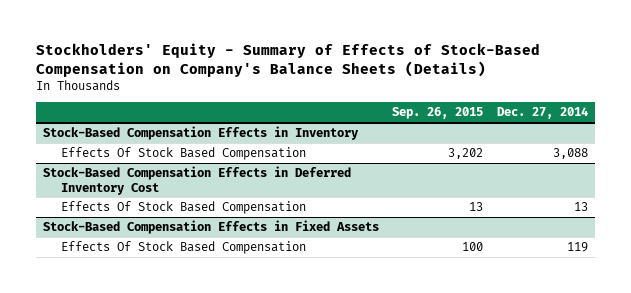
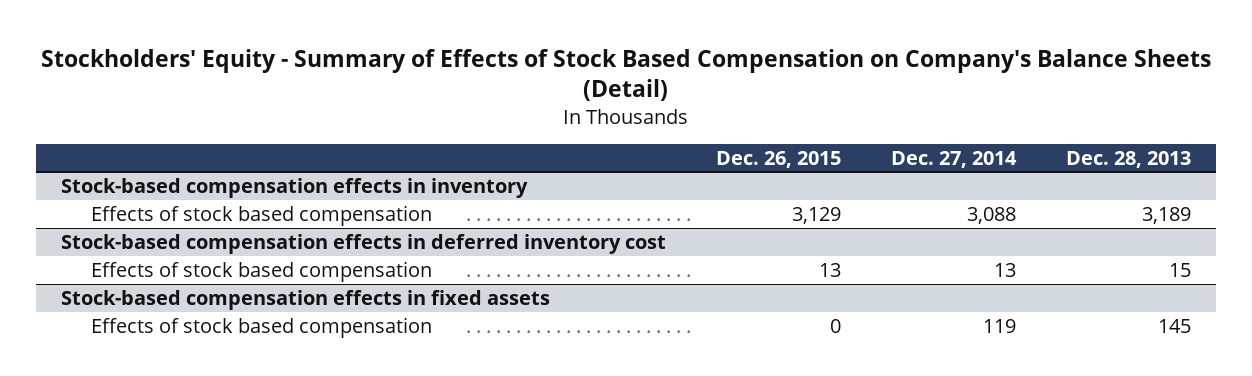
[35,42,540,77] Stockholders' Equity - Summary of Effects of Stock-Based Compensation on Company's Balance Sheets (Details) -> [41,48,1212,102] Stockholders' Equity - Summary of Effects of Stock Based Compensation on Company's Balance Sheets (Detail)
[392,107,484,120] Sep. 26, 2015 -> none
none -> [716,150,842,168] Dec. 26, 2015
none -> [1066,150,1192,168] Dec. 28, 2013
[42,126,359,141] Stock-Based Compensation Effects in Inventory -> [61,177,529,198] Stock-based compensation effects in inventory
[60,147,306,161] Effects Of Stock Based Compensation -> [90,204,432,226] Effects of stock based compensation
[42,166,351,195] Stock-Based Compensation Effects in Deferred Inventory Cost -> [61,233,667,254] Stock-based compensation effects in deferred inventory cost
[60,201,306,215] Effects Of Stock Based Compensation -> [90,260,432,282] Effects of stock based compensation
[42,220,379,235] Stock-Based Compensation Effects in Fixed Assets -> [61,289,551,310] Stock-based compensation effects in fixed assets
[60,241,306,255] Effects Of Stock Based Compensation -> [90,316,432,338] Effects of stock based compensation

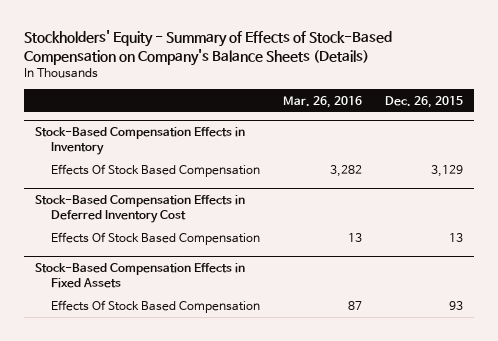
[41,48,1212,102] Stockholders' Equity - Summary of Effects of Stock Based Compensation on Company's Balance Sheets (Detail) -> [23,30,392,66] Stockholders' Equity - Summary of Effects of Stock-Based Compensation on Company's Balance Sheets (Details)
[891,150,1018,168] Dec. 27, 2014 -> none
[1066,150,1192,168] Dec. 28, 2013 -> none
none -> [283,95,363,108] Mar. 26, 2016
[61,177,529,198] Stock-based compensation effects in inventory -> [35,127,246,156] Stock-Based Compensation Effects in Inventory
[90,204,432,226] Effects of stock based compensation -> [51,163,261,177] Effects Of Stock Based Compensation
[61,233,667,254] Stock-based compensation effects in deferred inventory cost -> [35,195,246,224] Stock-Based Compensation Effects in Deferred Inventory Cost
[90,260,432,282] Effects of stock based compensation -> [51,231,261,245] Effects Of Stock Based Compensation
[61,289,551,310] Stock-based compensation effects in fixed assets -> [35,263,246,289] Stock-Based Compensation Effects in Fixed Assets
[90,316,432,338] Effects of stock based compensation -> [51,299,261,313] Effects Of Stock Based Compensation
[830,318,842,333] 0 -> [448,300,463,310] 93

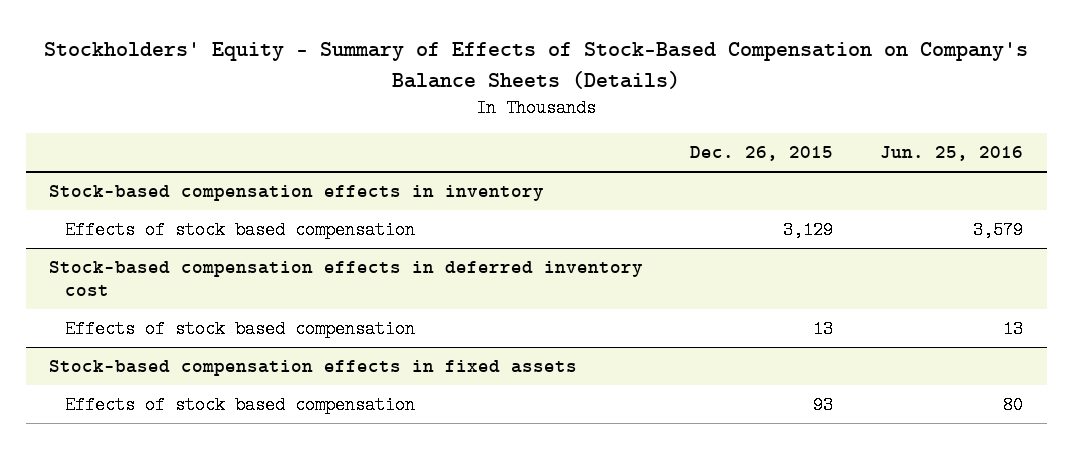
[283,95,363,108] Mar. 26, 2016 -> none
none -> [880,146,1024,162] Jun. 25, 2016
[35,127,246,156] Stock-Based Compensation Effects in Inventory -> [49,185,545,202] Stock-based compensation effects in inventory
[51,163,261,177] Effects Of Stock Based Compensation -> [64,221,415,240] Effects of stock based compensation
[35,195,246,224] Stock-Based Compensation Effects in Deferred Inventory Cost -> [49,261,644,296] Stock-based compensation effects in deferred inventory cost
[51,231,261,245] Effects Of Stock Based Compensation -> [64,320,415,339] Effects of stock based compensation
[35,263,246,289] Stock-Based Compensation Effects in Fixed Assets -> [49,360,578,377] Stock-based compensation effects in fixed assets
[51,299,261,313] Effects Of Stock Based Compensation -> [64,396,415,415] Effects of stock based compensation

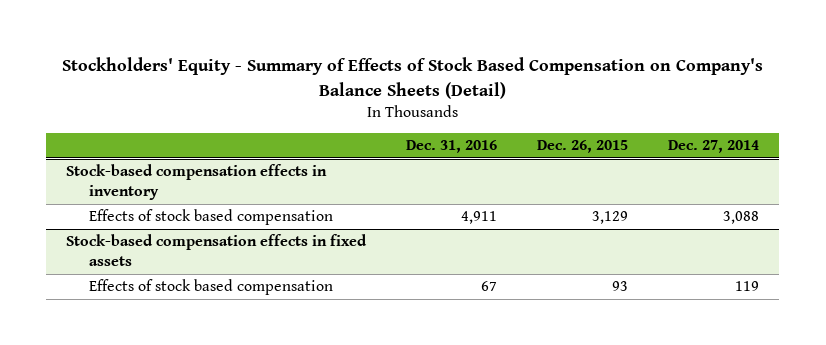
[44,42,1029,89] Stockholders' Equity - Summary of Effects of Stock-Based Compensation on Company's Balance Sheets (Details) -> [61,57,763,99] Stockholders' Equity - Summary of Effects of Stock Based Compensation on Company's Balance Sheets (Detail)
[880,146,1024,162] Jun. 25, 2016 -> none
none -> [406,140,498,154] Dec. 31, 2016
none -> [668,140,760,154] Dec. 27, 2014
[49,261,644,296] Stock-based compensation effects in deferred inventory cost -> none
[64,320,415,339] Effects of stock based compensation -> none

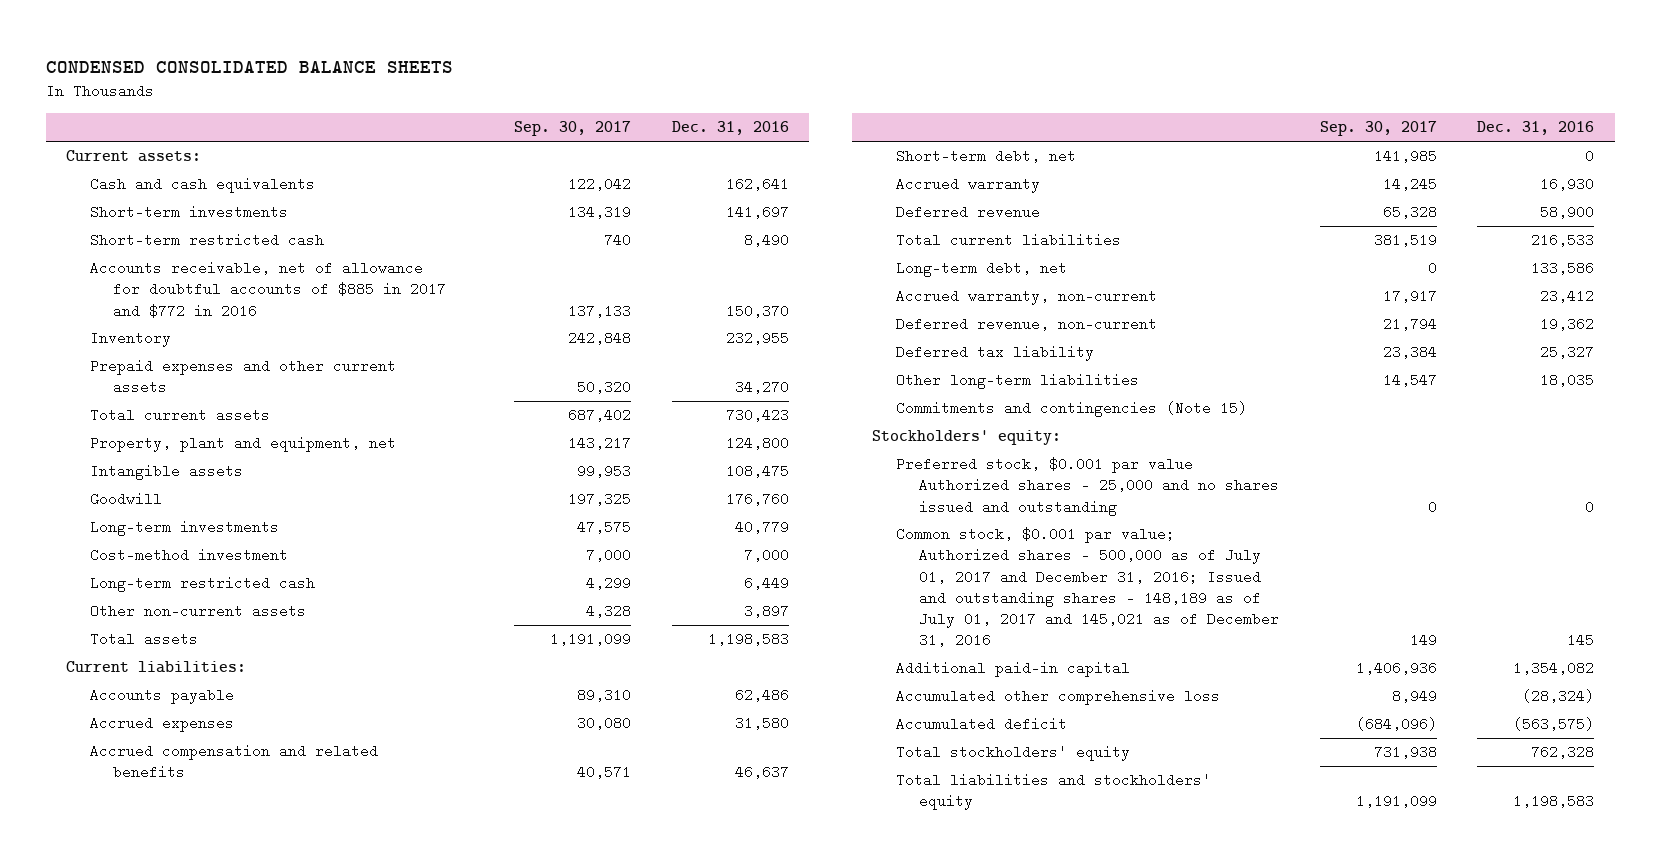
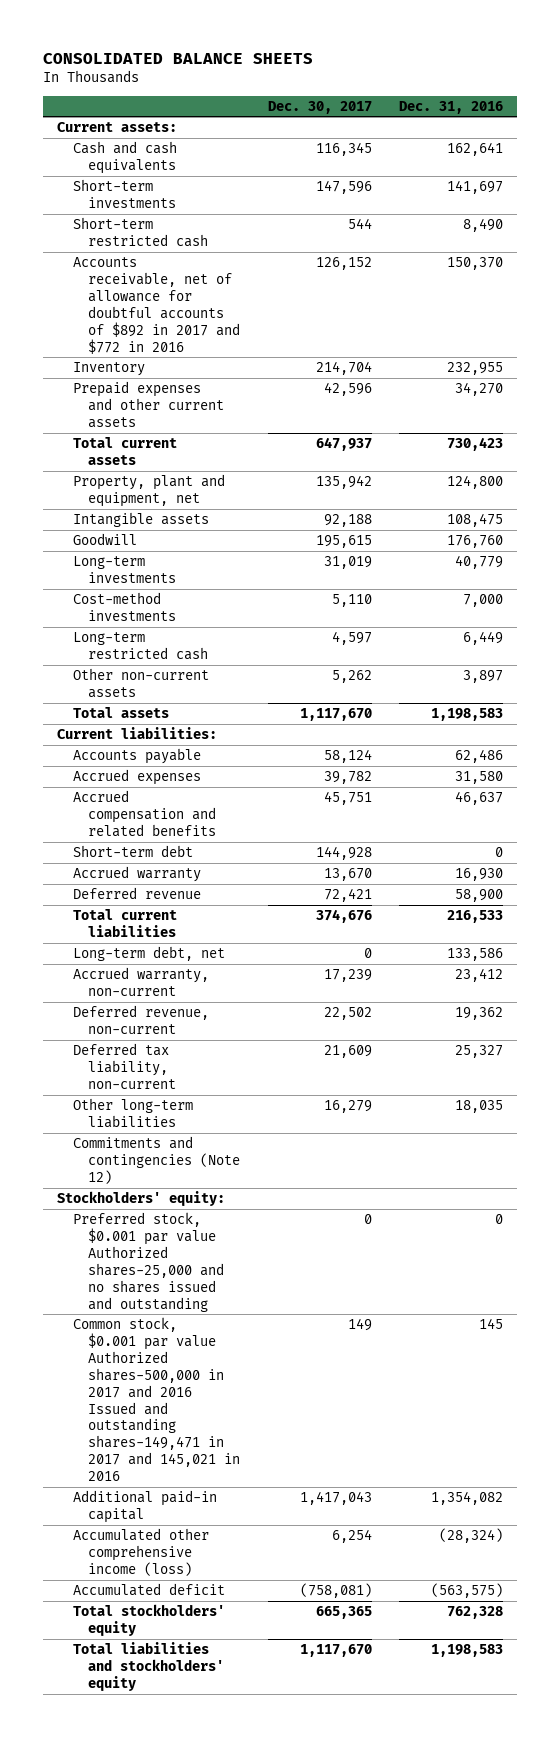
[46,60,454,73] CONDENSED CONSOLIDATED BALANCE SHEETS -> [43,53,314,65] CONSOLIDATED BALANCE SHEETS
[514,121,632,137] Sep. 30, 2017 -> none
none -> [267,100,372,114] Dec. 30, 2017
[89,261,447,318] Accounts receivable, net of allowance for doubtful accounts of $885 in 2017 and $772 in 2016 -> [72,257,241,354] Accounts receivable, net of allowance for doubtful accounts of $892 in 2017 and $772 in 2016
[89,548,288,563] Cost-method investment -> [72,592,177,621] Cost-method investments
[895,149,1076,164] Short-term debt, net -> [72,845,193,858] Short-term debt
[895,345,1094,362] Deferred tax liability -> [72,1043,177,1089] Deferred tax liability, non-current
[895,401,1247,418] Commitments and contingencies (Note 15) -> [72,1136,241,1184] Commitments and contingencies (Note 12)
[895,457,1280,516] Preferred stock, $0.001 par value Authorized shares - 25,000 and no shares issued and outstanding -> [72,1212,225,1312] Preferred stock, $0.001 par value Authorized shares-25,000 and no shares issued and outstanding
[895,527,1280,647] Common stock, $0.001 par value; Authorized shares - 500,000 as of July 01, 2017 and December 31, 2016; Issued and outstanding shares - 148,189 as of July 01, 2017 and 145,021 as of December 31, 2016 -> [72,1317,241,1482] Common stock, $0.001 par value Authorized shares-500,000 in 2017 and 2016 Issued and outstanding shares-149,471 in 2017 and 145,021 in 2016
[895,689,1220,706] Accumulated other comprehensive loss -> [72,1528,209,1576] Accumulated other comprehensive income (loss)

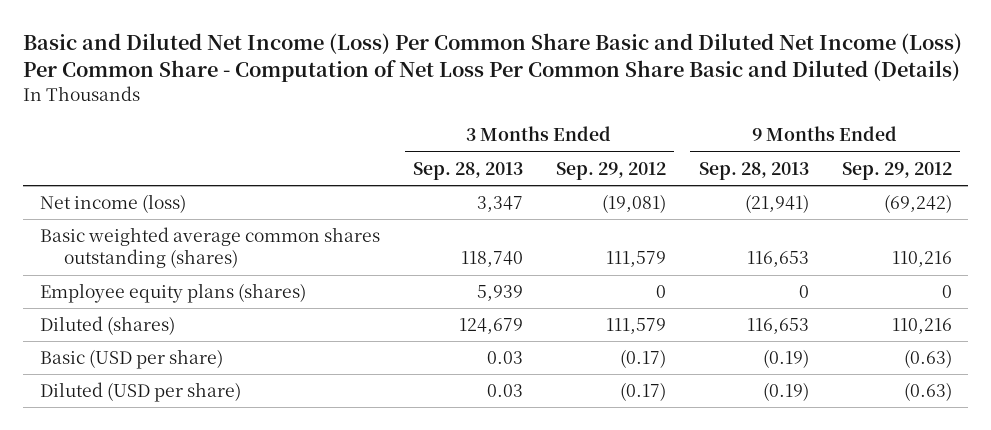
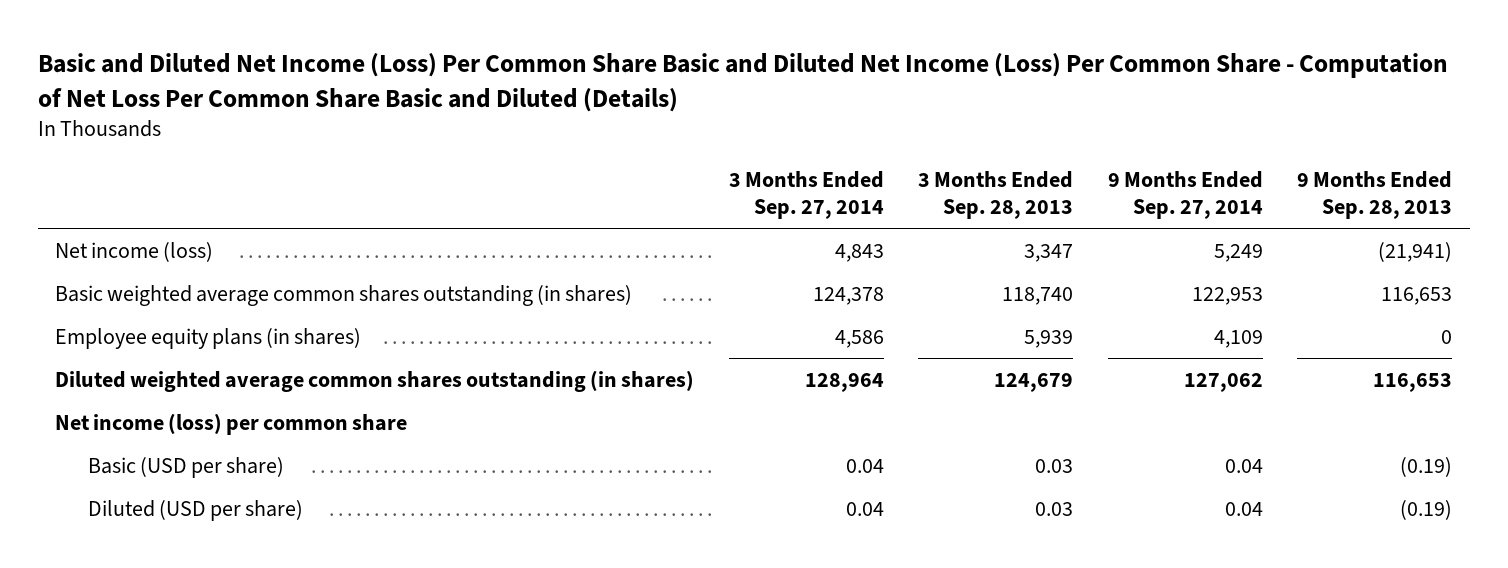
[555,161,666,180] Sep. 29, 2012 -> none
[841,161,952,180] Sep. 29, 2012 -> none
none -> [728,171,884,219] 3 Months Ended Sep. 27, 2014
none -> [1107,171,1263,219] 9 Months Ended Sep. 27, 2014
[39,227,380,269] Basic weighted average common shares outstanding (shares) -> [55,284,633,306] Basic weighted average common shares outstanding (in shares)
[39,283,306,304] Employee equity plans (shares) -> [55,327,362,349] Employee equity plans (in shares)
[39,316,175,336] Diluted (shares) -> [55,369,695,392] Diluted weighted average common shares outstanding (in shares)
none -> [55,412,408,435] Net income (loss) per common share

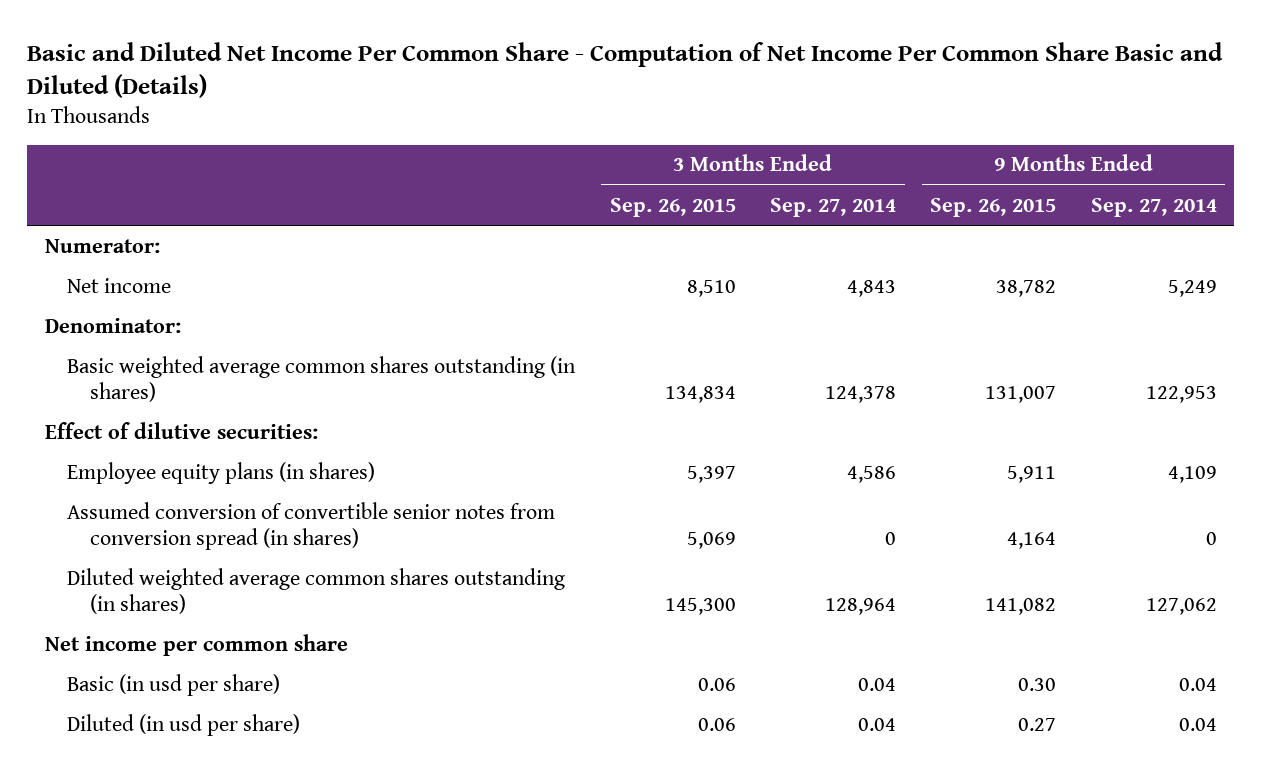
[38,53,1449,112] Basic and Diluted Net Income (Loss) Per Common Share Basic and Diluted Net Income (Loss) Per Common Share - Computation of Net Loss Per Common Share Basic and Diluted (Details) -> [27,41,1224,99] Basic and Diluted Net Income Per Common Share - Computation of Net Income Per Common Share Basic and Diluted (Details)
[918,171,1074,219] 3 Months Ended Sep. 28, 2013 -> none
[1297,171,1453,219] 9 Months Ended Sep. 28, 2013 -> none
none -> [609,197,736,217] Sep. 26, 2015
none -> [930,197,1057,217] Sep. 26, 2015
none -> [44,238,160,253] Numerator:
[55,241,214,262] Net income (loss) -> [67,277,172,293] Net income
none -> [44,317,181,333] Denominator:
none -> [44,421,318,439] Effect of dilutive securities:
none -> [67,501,556,550] Assumed conversion of convertible senior notes from conversion spread (in shares)
[55,412,408,435] Net income (loss) per common share -> [44,633,348,656] Net income per common share
[87,456,284,478] Basic (USD per share) -> [67,673,281,696] Basic (in usd per share)
[87,499,303,521] Diluted (USD per share) -> [67,713,301,736] Diluted (in usd per share)

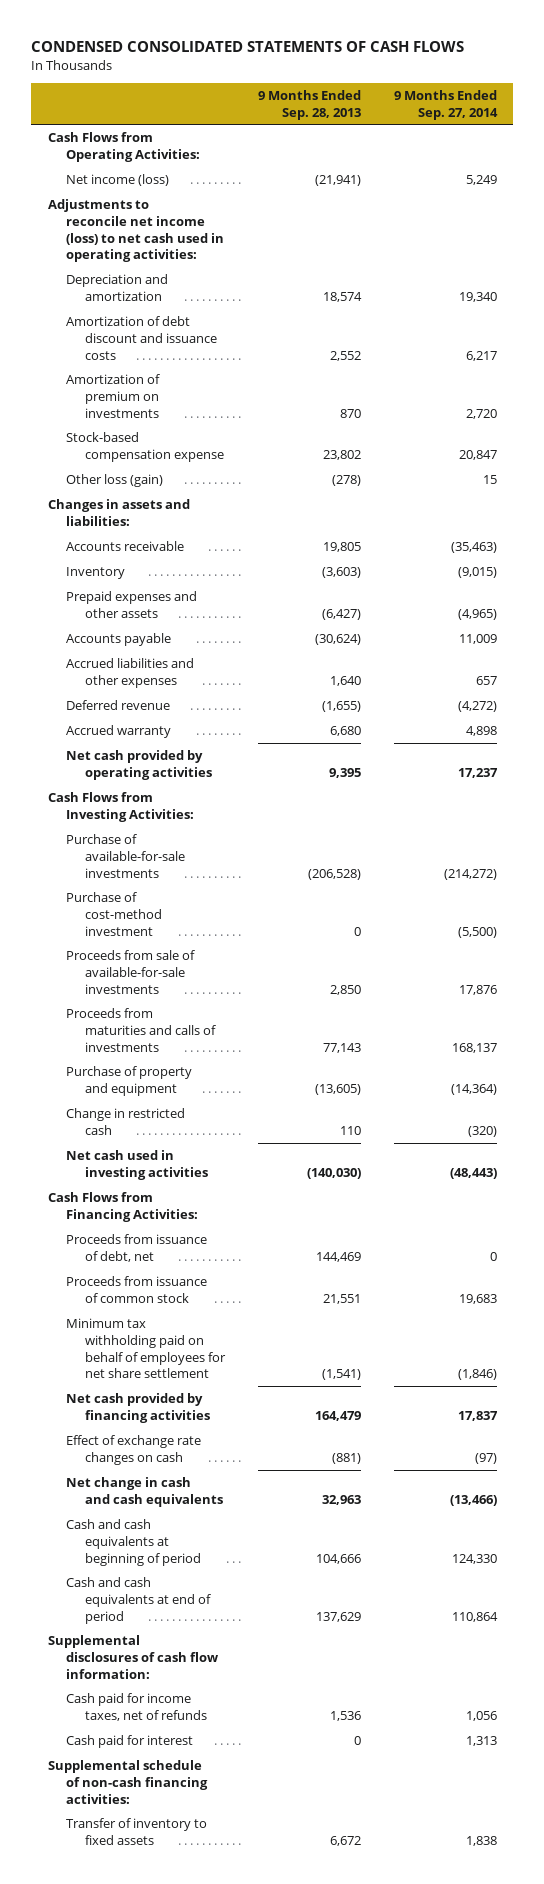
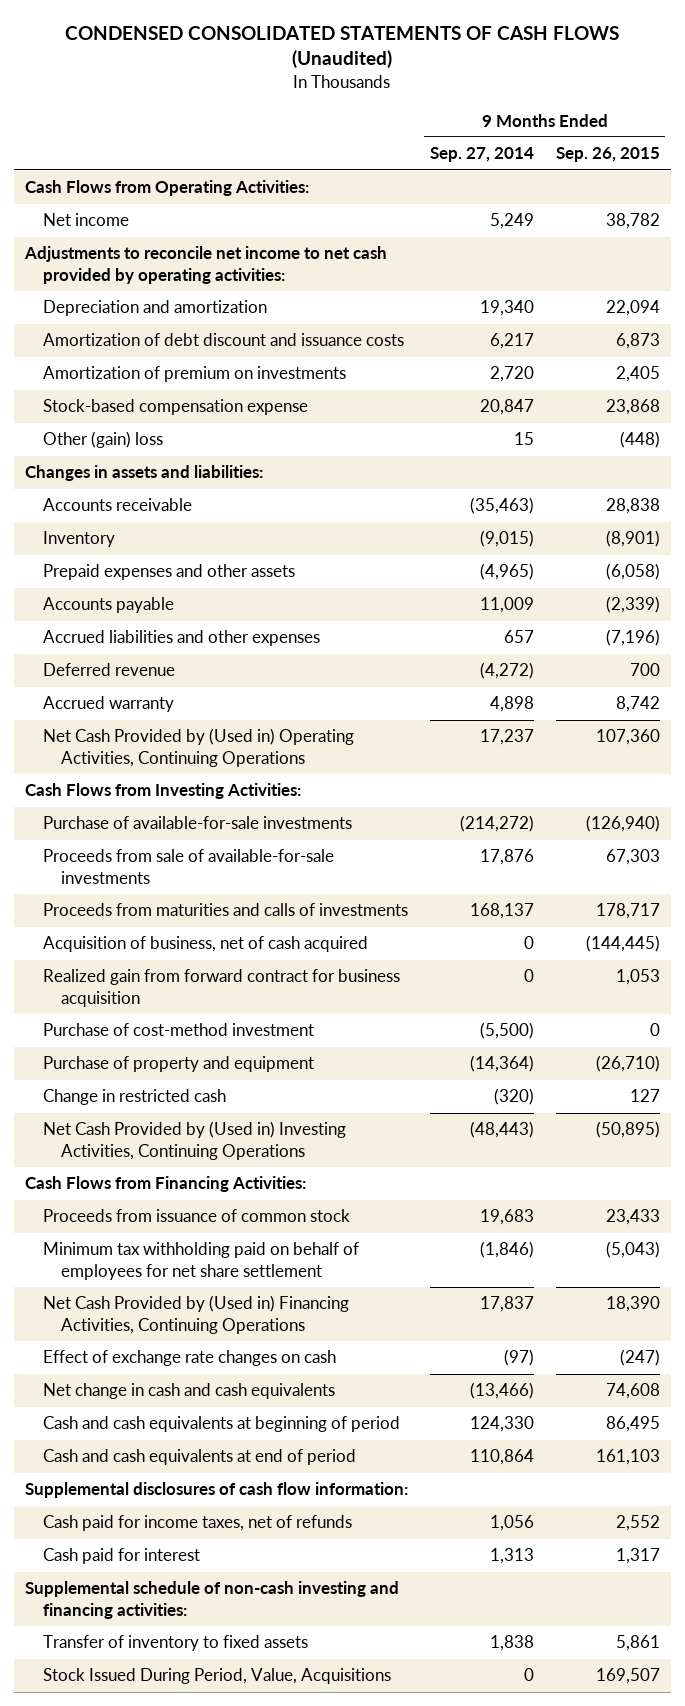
[31,40,465,52] CONDENSED CONSOLIDATED STATEMENTS OF CASH FLOWS -> [65,25,620,69] CONDENSED CONSOLIDATED STATEMENTS OF CASH FLOWS (Unaudited)
[257,89,361,120] 9 Months Ended Sep. 28, 2013 -> none
none -> [555,147,660,163] Sep. 26, 2015
[66,174,170,187] Net income (loss) -> [42,213,129,227] Net income
[47,199,225,263] Adjustments to reconcile net income (loss) to net cash used in operating activities: -> [23,246,387,284] Adjustments to reconcile net income to net cash provided by operating activities:
[66,474,164,488] Other loss (gain) -> [42,431,163,449] Other (gain) loss
[66,750,212,780] Net cash provided by operating activities -> [42,728,354,767] Net Cash Provided by (Used in) Operating Activities, Continuing Operations
none -> [42,936,368,953] Acquisition of business, net of cash acquired
none -> [42,969,400,1007] Realized gain from forward contract for business acquisition
[66,892,162,936] Purchase of cost-method investment -> [42,1023,314,1037] Purchase of cost-method investment
[66,1150,208,1180] Net cash used in investing activities -> [42,1121,346,1160] Net Cash Provided by (Used in) Investing Activities, Continuing Operations
[66,1234,208,1262] Proceeds from issuance of debt, net -> none
[66,1393,210,1423] Net cash provided by financing activities -> [42,1295,349,1334] Net Cash Provided by (Used in) Financing Activities, Continuing Operations
[47,1760,209,1804] Supplemental schedule of non-cash financing activities: -> [24,1581,399,1619] Supplemental schedule of non-cash investing and financing activities:
none -> [42,1668,391,1685] Stock Issued During Period, Value, Acquisitions

